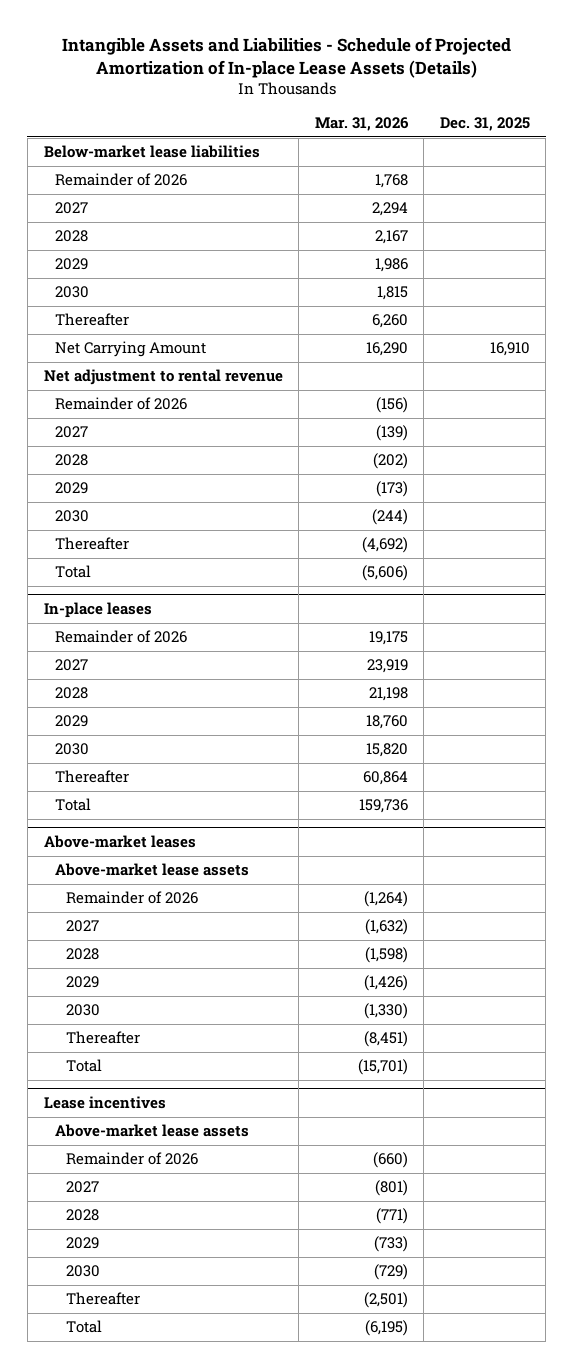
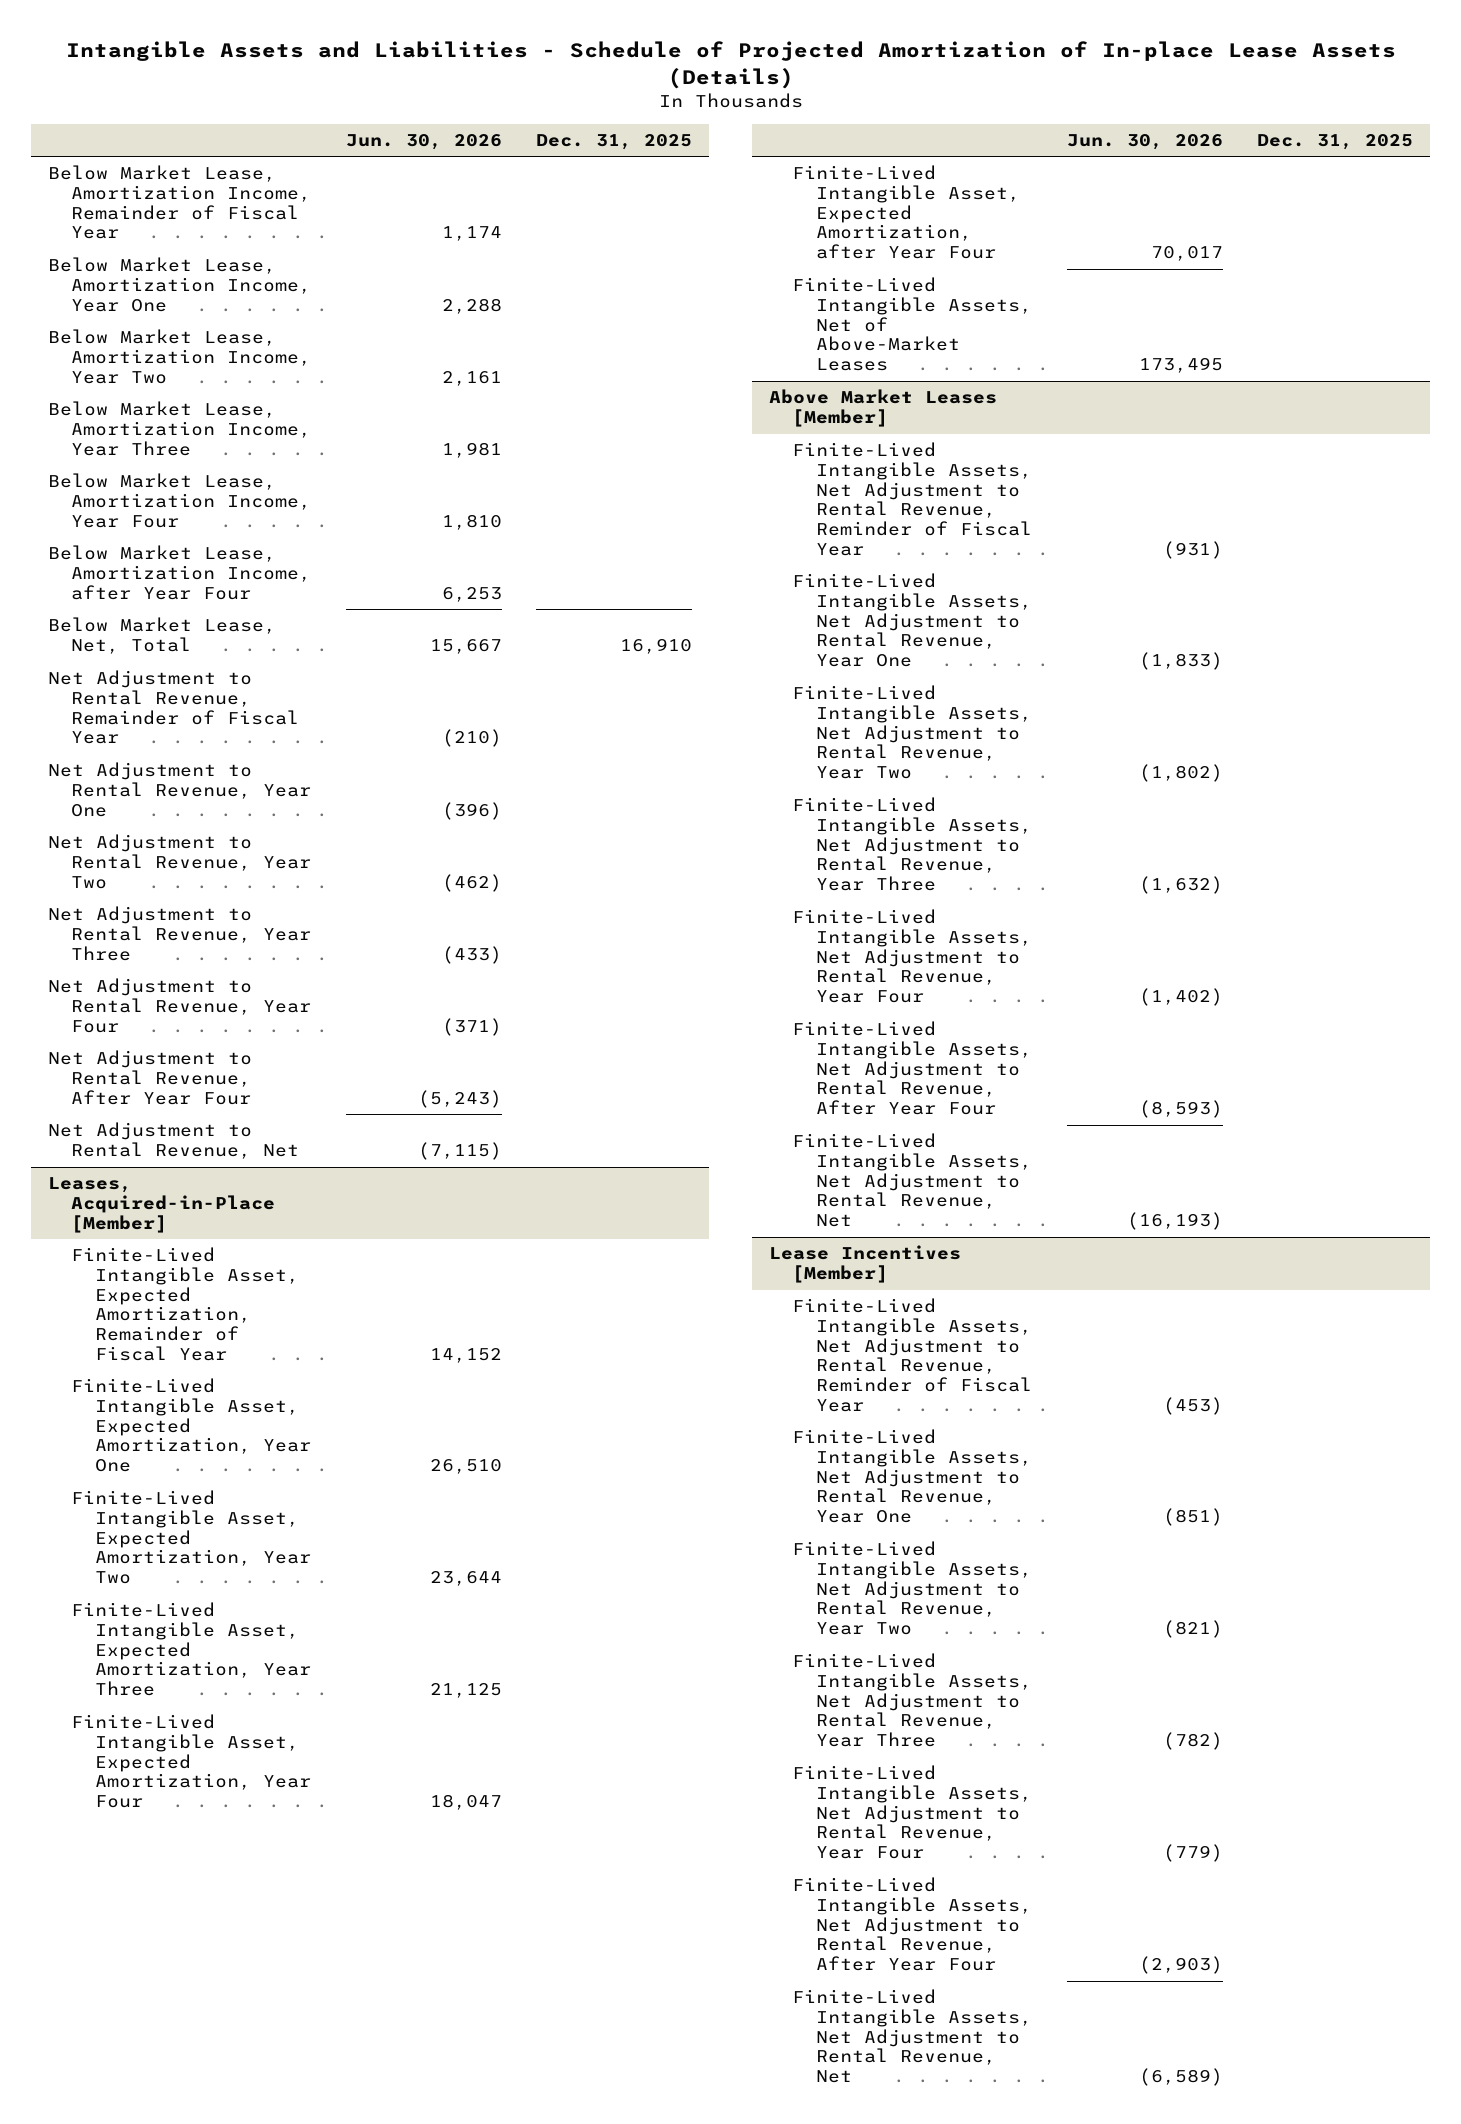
[314,116,409,131] Mar. 31, 2026 -> none
none -> [345,133,502,150] Jun. 30, 2026
[43,145,260,159] Below-market lease liabilities -> none
[43,369,283,386] Net adjustment to rental revenue -> none
[54,863,249,877] Above-market lease assets -> none
[54,1124,249,1138] Above-market lease assets -> none
[54,173,187,187] Remainder of 2026 -> [47,165,312,240] Below Market Lease, Amortization Income, Remainder of Fiscal Year
[54,202,88,215] 2027 -> [47,257,312,312] Below Market Lease, Amortization Income, Year One
[54,230,88,243] 2028 -> [47,329,312,384] Below Market Lease, Amortization Income, Year Two
[54,258,88,271] 2029 -> [47,401,312,456] Below Market Lease, Amortization Income, Year Three
[54,286,89,299] 2030 -> [47,473,312,528] Below Market Lease, Amortization Income, Year Four
[54,313,129,327] Thereafter -> [47,545,312,600] Below Market Lease, Amortization Income, after Year Four
[54,341,206,358] Net Carrying Amount -> [47,617,276,655] Below Market Lease, Net, Total
[54,397,187,411] Remainder of 2026 -> [47,670,300,745] Net Adjustment to Rental Revenue, Remainder of Fiscal Year
[54,426,88,439] 2027 -> [47,762,312,817] Net Adjustment to Rental Revenue, Year One
[54,454,88,467] 2028 -> [47,834,312,889] Net Adjustment to Rental Revenue, Year Two
[54,482,88,495] 2029 -> [47,906,312,961] Net Adjustment to Rental Revenue, Year Three
[54,510,89,523] 2030 -> [47,978,312,1033] Net Adjustment to Rental Revenue, Year Four
[54,537,129,551] Thereafter -> [47,1050,252,1105] Net Adjustment to Rental Revenue, After Year Four
[54,565,91,579] Total -> [47,1122,300,1160] Net Adjustment to Rental Revenue, Net
[43,602,152,619] In-place leases -> [47,1177,276,1233] Leases, Acquired-in-Place [Member]
[54,630,187,644] Remainder of 2026 -> [71,1247,299,1361] Finite-Lived Intangible Asset, Expected Amortization, Remainder of Fiscal Year
[54,659,88,672] 2027 -> [71,1378,311,1473] Finite-Lived Intangible Asset, Expected Amortization, Year One
[54,687,88,700] 2028 -> [71,1490,311,1585] Finite-Lived Intangible Asset, Expected Amortization, Year Two
[54,715,88,728] 2029 -> [71,1602,311,1697] Finite-Lived Intangible Asset, Expected Amortization, Year Three
[54,743,89,756] 2030 -> [71,1714,311,1809] Finite-Lived Intangible Asset, Expected Amortization, Year Four
[54,770,129,784] Thereafter -> [792,165,1020,260] Finite-Lived Intangible Asset, Expected Amortization, after Year Four
[54,798,91,812] Total -> [792,277,1032,372] Finite-Lived Intangible Assets, Net of Above-Market Leases
[43,835,196,849] Above-market leases -> [768,389,997,428] Above Market Leases [Member]
[66,891,199,905] Remainder of 2026 -> [792,442,1032,556] Finite-Lived Intangible Assets, Net Adjustment to Rental Revenue, Reminder of Fiscal Year
[66,920,100,933] 2027 -> [792,573,1032,668] Finite-Lived Intangible Assets, Net Adjustment to Rental Revenue, Year One
[66,948,100,961] 2028 -> [792,685,1032,780] Finite-Lived Intangible Assets, Net Adjustment to Rental Revenue, Year Two
[66,976,100,989] 2029 -> [792,797,1032,892] Finite-Lived Intangible Assets, Net Adjustment to Rental Revenue, Year Three
[66,1004,101,1017] 2030 -> [792,909,1032,1004] Finite-Lived Intangible Assets, Net Adjustment to Rental Revenue, Year Four
[66,1031,141,1045] Thereafter -> [792,1021,1032,1116] Finite-Lived Intangible Assets, Net Adjustment to Rental Revenue, After Year Four
[66,1059,103,1073] Total -> [792,1133,1032,1228] Finite-Lived Intangible Assets, Net Adjustment to Rental Revenue, Net
[43,1096,166,1110] Lease incentives -> [768,1245,961,1284] Lease Incentives [Member]
[66,1152,199,1166] Remainder of 2026 -> [792,1298,1032,1412] Finite-Lived Intangible Assets, Net Adjustment to Rental Revenue, Reminder of Fiscal Year
[66,1181,100,1194] 2027 -> [792,1429,1032,1524] Finite-Lived Intangible Assets, Net Adjustment to Rental Revenue, Year One
[66,1209,100,1222] 2028 -> [792,1541,1032,1636] Finite-Lived Intangible Assets, Net Adjustment to Rental Revenue, Year Two
[66,1237,100,1250] 2029 -> [792,1653,1032,1748] Finite-Lived Intangible Assets, Net Adjustment to Rental Revenue, Year Three
[66,1265,101,1278] 2030 -> [792,1765,1032,1860] Finite-Lived Intangible Assets, Net Adjustment to Rental Revenue, Year Four
[66,1292,141,1306] Thereafter -> [792,1877,1032,1972] Finite-Lived Intangible Assets, Net Adjustment to Rental Revenue, After Year Four
[66,1320,103,1334] Total -> [792,1989,1032,2084] Finite-Lived Intangible Assets, Net Adjustment to Rental Revenue, Net

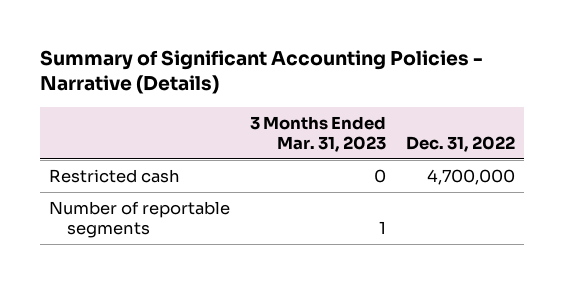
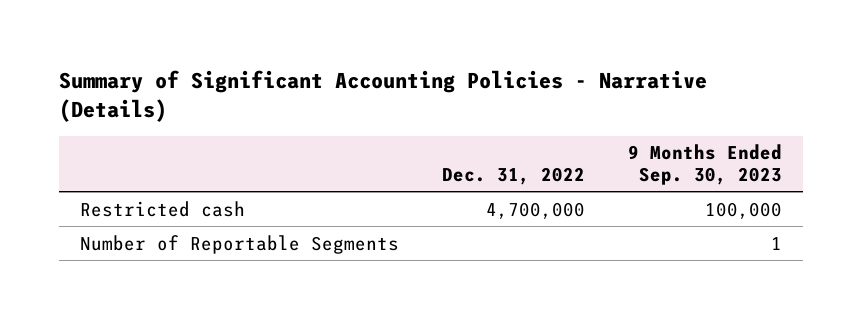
[249,115,386,152] 3 Months Ended Mar. 31, 2023 -> none
none -> [627,144,782,185] 9 Months Ended Sep. 30, 2023
[49,200,231,239] Number of reportable segments -> [80,234,400,254] Number of Reportable Segments

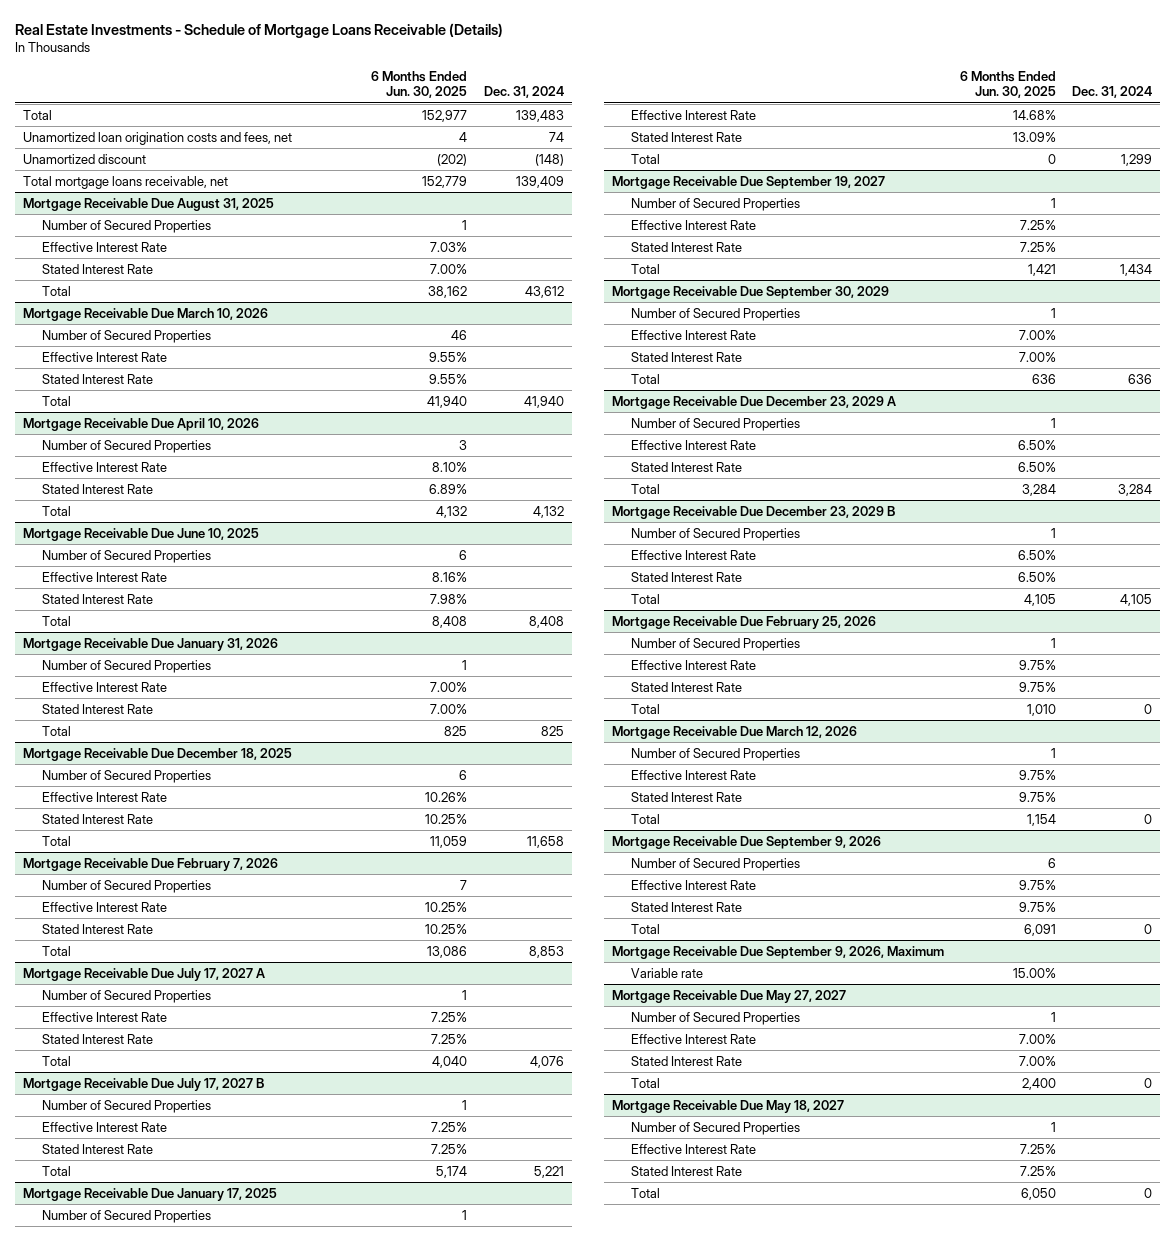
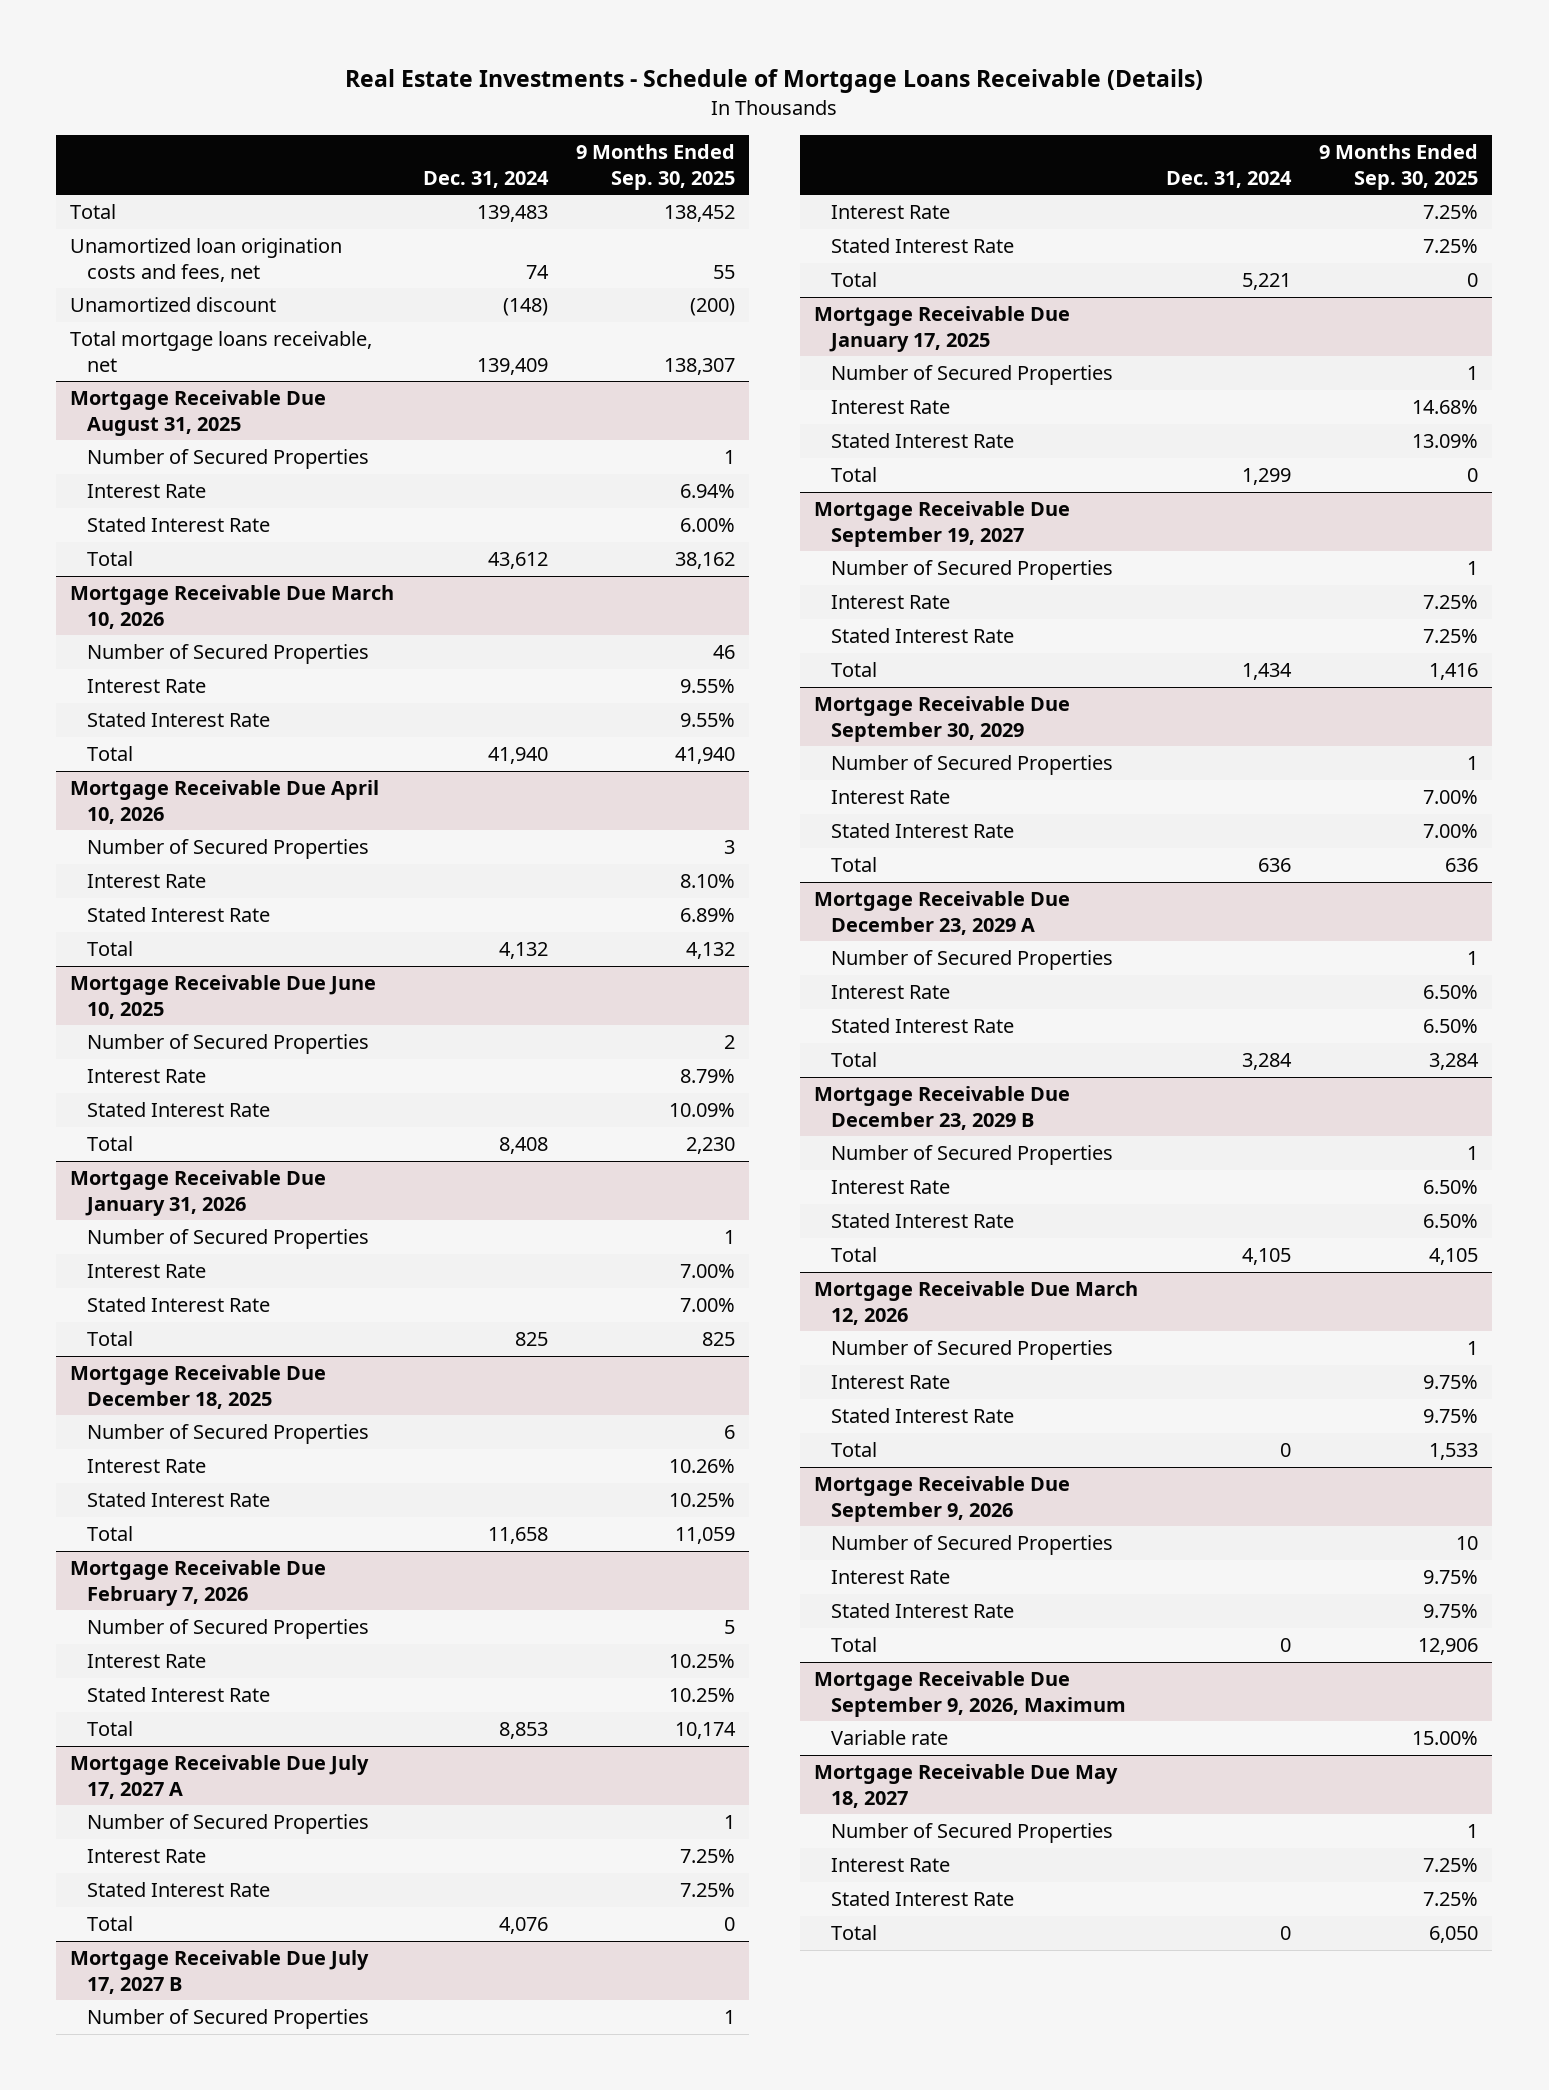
[371,70,468,99] 6 Months Ended Jun. 30, 2025 -> none
none -> [575,143,735,190] 9 Months Ended Sep. 30, 2025
[42,241,168,252] Effective Interest Rate -> [87,484,207,499] Interest Rate
[42,351,168,362] Effective Interest Rate -> [87,679,207,694] Interest Rate
[42,461,168,472] Effective Interest Rate -> [87,874,207,889] Interest Rate
[42,571,168,582] Effective Interest Rate -> [87,1069,207,1084] Interest Rate
[42,681,168,692] Effective Interest Rate -> [87,1264,207,1279] Interest Rate
[42,791,168,802] Effective Interest Rate -> [87,1459,207,1474] Interest Rate
[42,901,168,912] Effective Interest Rate -> [87,1654,207,1669] Interest Rate
[42,1011,168,1022] Effective Interest Rate -> [87,1849,207,1864] Interest Rate
[42,1121,168,1132] Effective Interest Rate -> [830,205,950,220] Interest Rate
[630,109,756,120] Effective Interest Rate -> [830,400,950,415] Interest Rate
[630,219,756,230] Effective Interest Rate -> [830,595,950,610] Interest Rate
[630,329,756,340] Effective Interest Rate -> [830,790,950,805] Interest Rate
[630,439,756,450] Effective Interest Rate -> [830,985,950,1000] Interest Rate
[630,549,756,560] Effective Interest Rate -> [830,1180,950,1195] Interest Rate
[611,615,876,629] Mortgage Receivable Due February 25, 2026 -> none
[630,637,800,651] Number of Secured Properties -> none
[630,659,756,670] Effective Interest Rate -> none
[630,681,742,692] Stated Interest Rate -> none
[630,703,660,714] Total -> none
[630,769,756,780] Effective Interest Rate -> [830,1375,950,1390] Interest Rate
[630,879,756,890] Effective Interest Rate -> [830,1570,950,1585] Interest Rate
[611,989,846,1003] Mortgage Receivable Due May 27, 2027 -> none
[630,1011,800,1025] Number of Secured Properties -> none
[630,1033,756,1044] Effective Interest Rate -> none
[630,1055,742,1066] Stated Interest Rate -> none
[630,1077,660,1088] Total -> none
[630,1143,756,1154] Effective Interest Rate -> [830,1858,950,1873] Interest Rate

